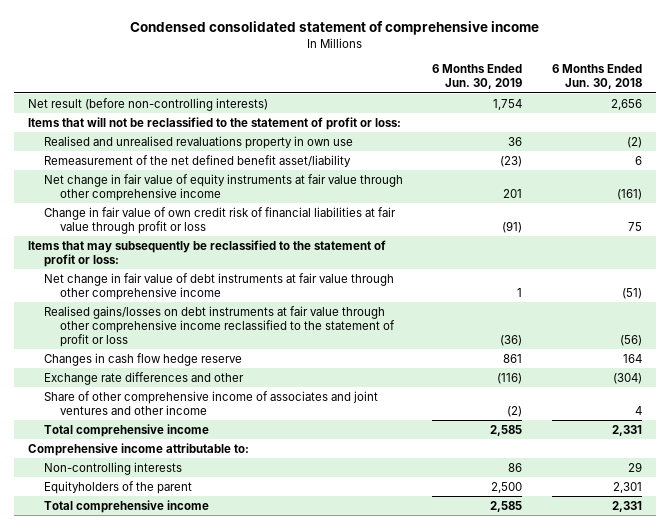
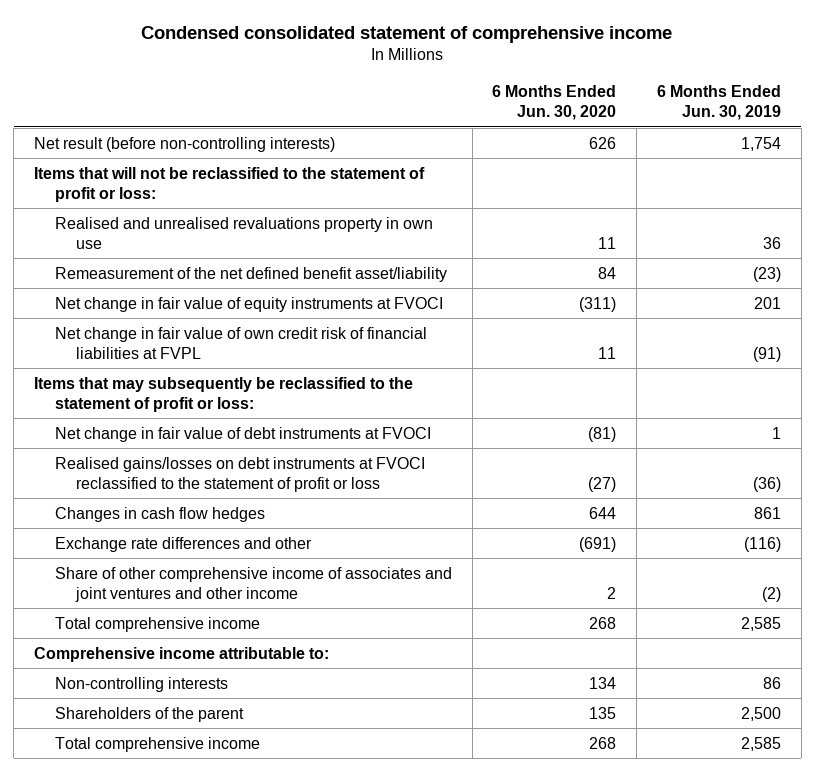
[551,64,642,90] 6 Months Ended Jun. 30, 2018 -> none
none -> [492,85,617,121] 6 Months Ended Jun. 30, 2020
[44,173,404,201] Net change in fair value of equity instruments at fair value through other comprehensive income -> [54,296,443,312] Net change in fair value of equity instruments at FVOCI
[44,206,397,234] Change in fair value of own credit risk of financial liabilities at fair value through profit or loss -> [54,326,427,359] Net change in fair value of own credit risk of financial liabilities at FVPL
[44,272,395,300] Net change in fair value of debt instruments at fair value through other comprehensive income -> [54,426,431,442] Net change in fair value of debt instruments at FVOCI
[44,305,395,347] Realised gains/losses on debt instruments at fair value through other comprehensive income reclassified to the statement of profit or loss -> [54,456,425,492] Realised gains/losses on debt instruments at FVOCI reclassified to the statement of profit or loss
[44,352,243,366] Changes in cash flow hedge reserve -> [54,506,265,522] Changes in cash flow hedges
[44,480,193,494] Equityholders of the parent -> [54,706,244,722] Shareholders of the parent

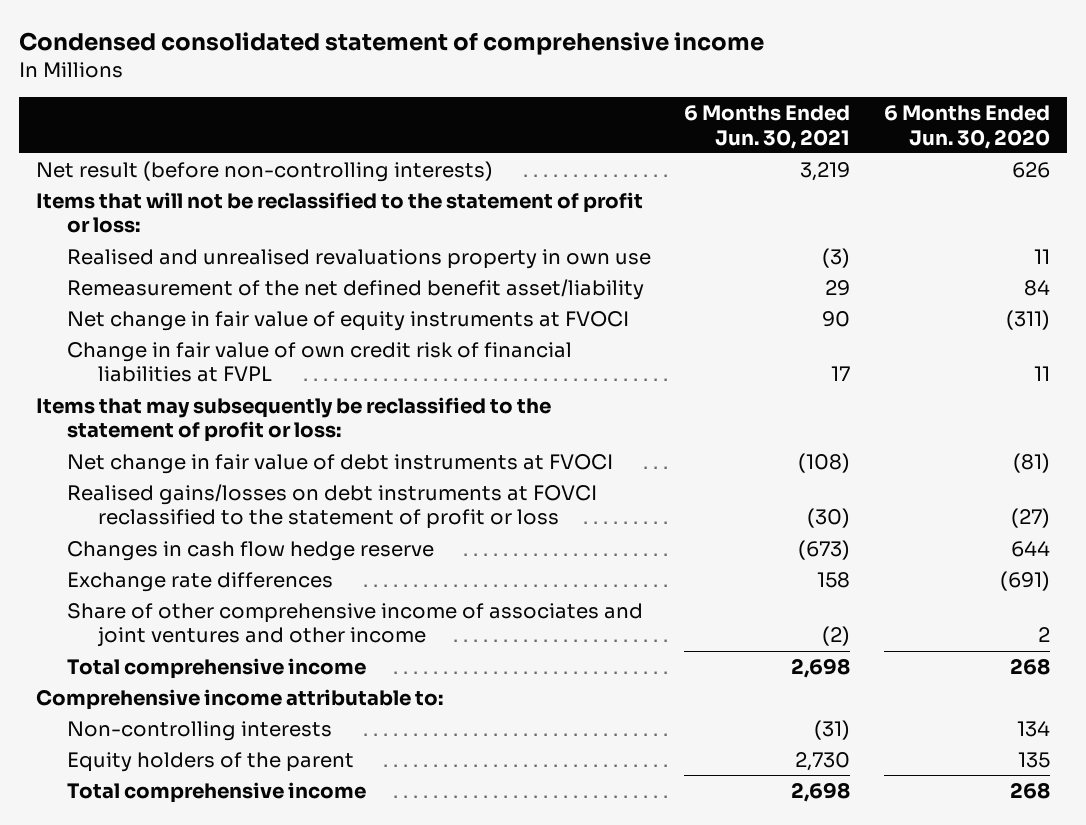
[656,85,781,121] 6 Months Ended Jun. 30, 2019 -> none
none -> [684,105,851,149] 6 Months Ended Jun. 30, 2021
[54,326,427,359] Net change in fair value of own credit risk of financial liabilities at FVPL -> [66,341,572,383] Change in fair value of own credit risk of financial liabilities at FVPL
[54,456,425,492] Realised gains/losses on debt instruments at FVOCI reclassified to the statement of profit or loss -> [66,483,597,530] Realised gains/losses on debt instruments at FOVCI reclassified to the statement of profit or loss
[54,506,265,522] Changes in cash flow hedges -> [66,540,434,561] Changes in cash flow hedge reserve
[54,536,312,552] Exchange rate differences and other -> [66,571,333,592] Exchange rate differences
[54,706,244,722] Shareholders of the parent -> [66,751,354,772] Equity holders of the parent

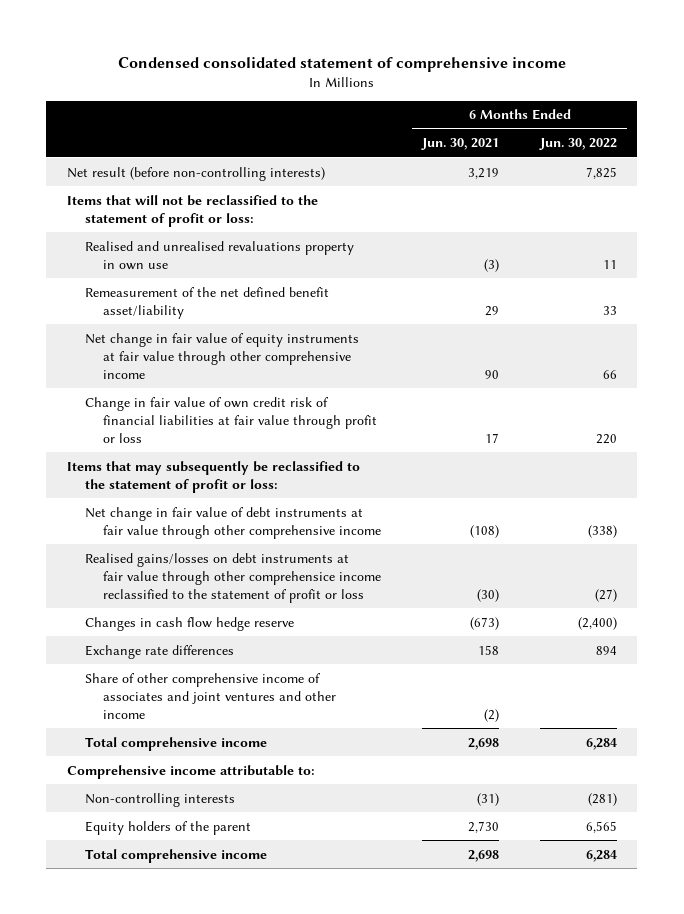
[883,105,1050,149] 6 Months Ended Jun. 30, 2020 -> none
none -> [539,138,618,151] Jun. 30, 2022
[66,310,629,331] Net change in fair value of equity instruments at FVOCI -> [84,332,359,379] Net change in fair value of equity instruments at fair value through other comprehensive income
[66,341,572,383] Change in fair value of own credit risk of financial liabilities at FVPL -> [84,396,378,443] Change in fair value of own credit risk of financial liabilities at fair value through profit or loss
[66,453,613,474] Net change in fair value of debt instruments at FVOCI -> [84,506,382,539] Net change in fair value of debt instruments at fair value through other comprehensive income
[66,483,597,530] Realised gains/losses on debt instruments at FOVCI reclassified to the statement of profit or loss -> [84,552,382,603] Realised gains/losses on debt instruments at fair value through other comprehensice income reclassified to the statement of profit or loss

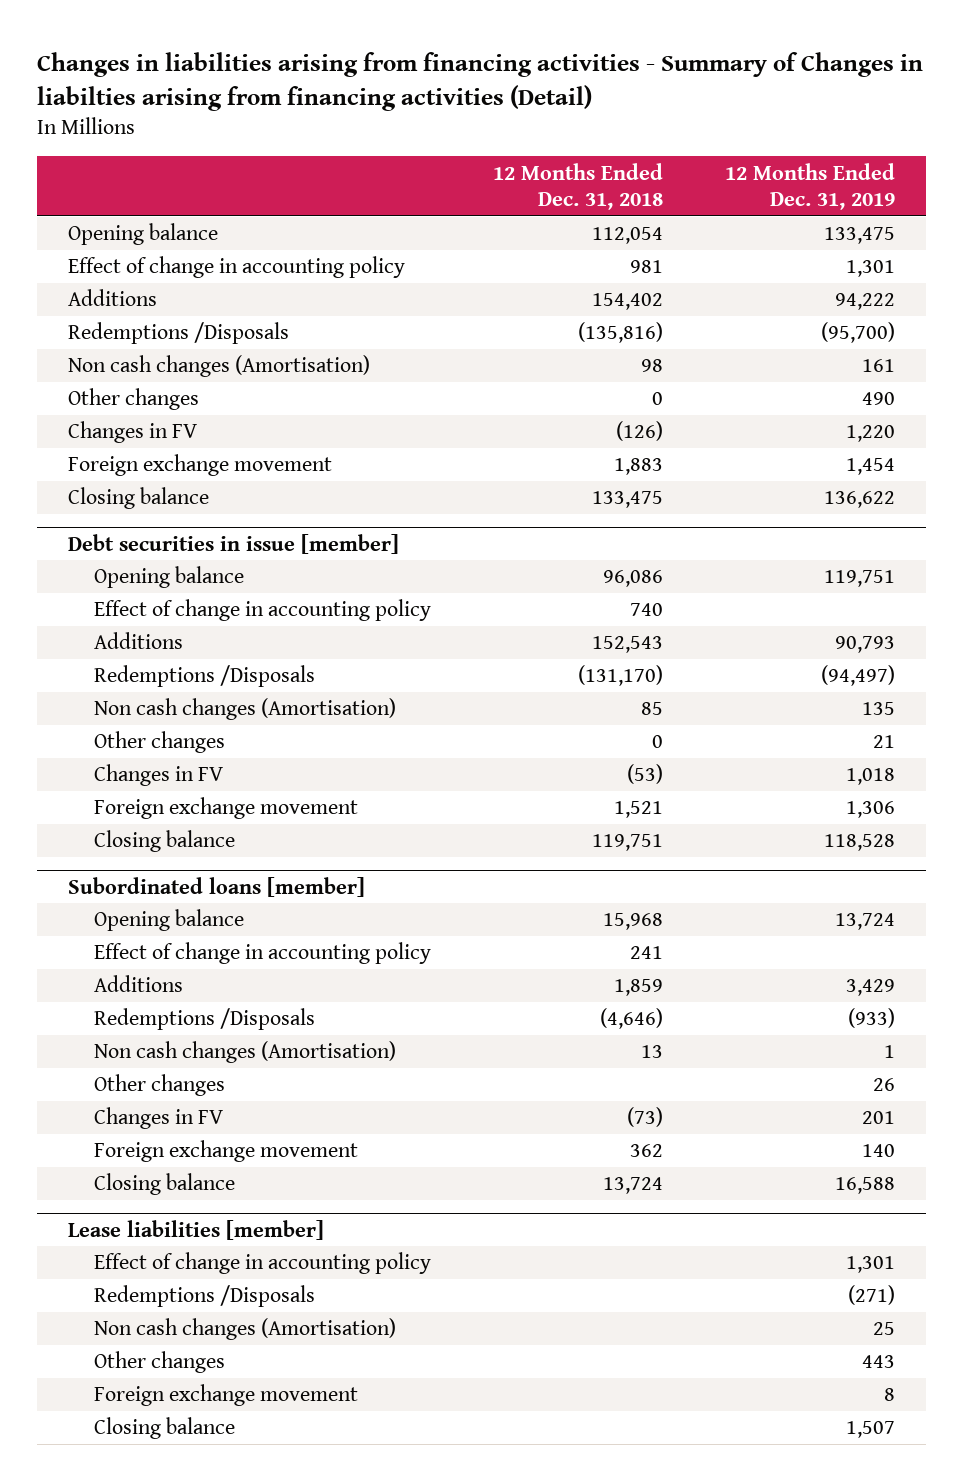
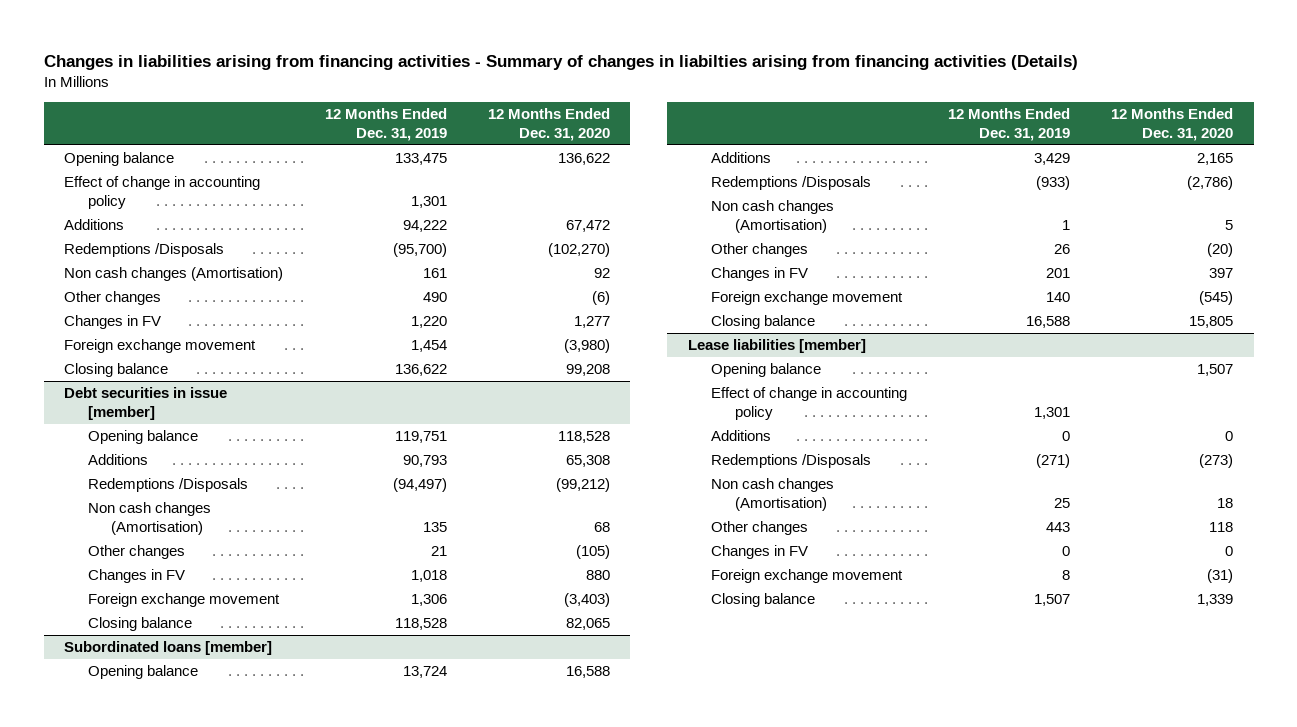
[36,51,923,111] Changes in liabilities arising from financing activities - Summary of Changes in liabilties arising from financing activities (Detail) -> [43,54,1078,70] Changes in liabilities arising from financing activities - Summary of changes in liabilties arising from financing activities (Details)
[492,162,663,211] 12 Months Ended Dec. 31, 2018 -> none
none -> [487,107,610,141] 12 Months Ended Dec. 31, 2020
[93,599,431,622] Effect of change in accounting policy -> none
[93,942,431,965] Effect of change in accounting policy -> none
none -> [711,363,822,378] Opening balance
none -> [711,430,772,442] Additions
none -> [711,545,809,560] Changes in FV

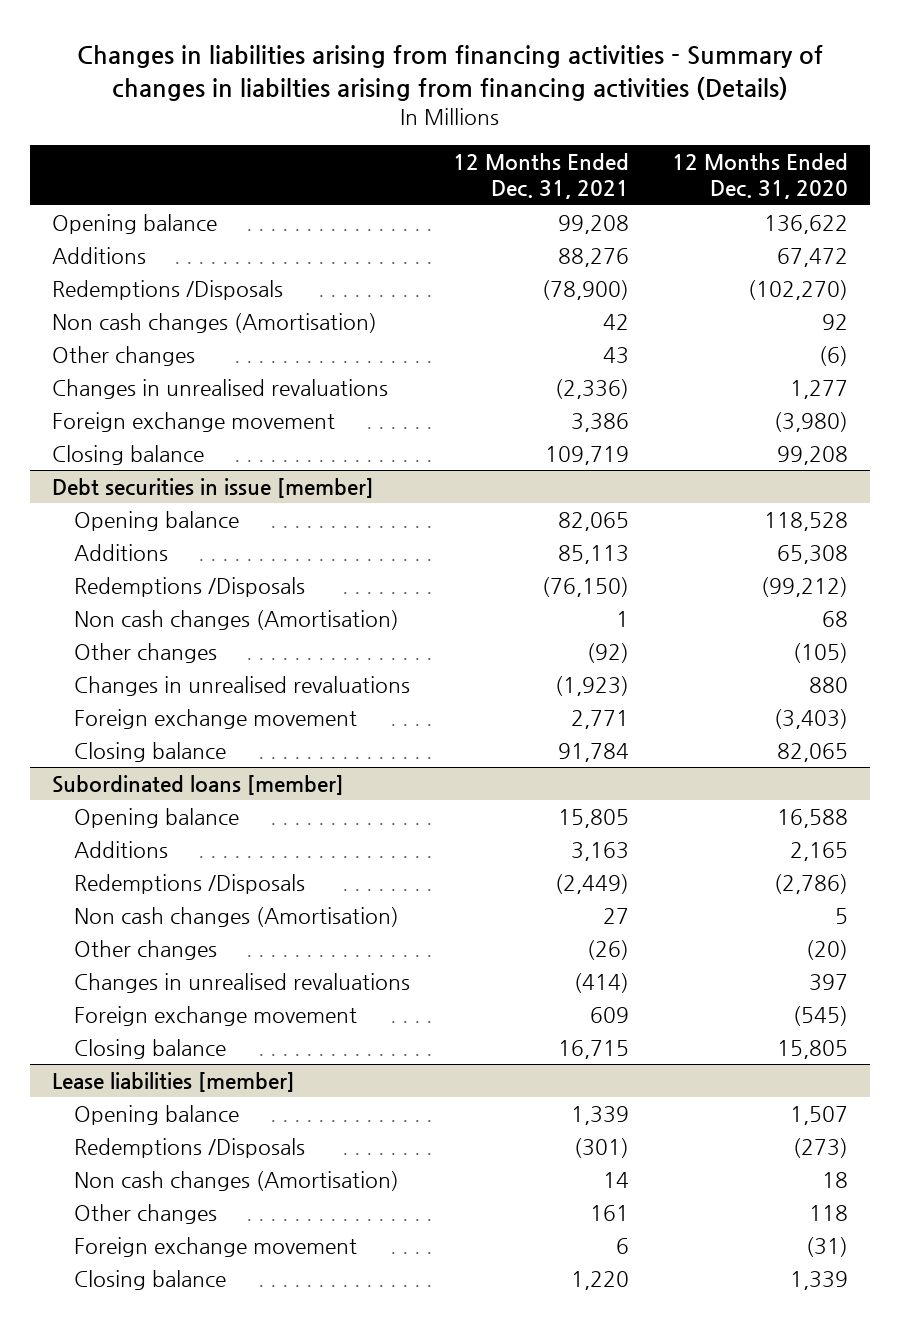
[324,107,447,141] 12 Months Ended Dec. 31, 2019 -> none
none -> [453,153,630,200] 12 Months Ended Dec. 31, 2021
[64,176,261,210] Effect of change in accounting policy -> none
[64,315,162,330] Changes in FV -> [51,379,388,400] Changes in unrealised revaluations
[87,569,185,584] Changes in FV -> [74,676,411,697] Changes in unrealised revaluations
[711,267,809,282] Changes in FV -> [74,973,411,994] Changes in unrealised revaluations
[711,387,908,421] Effect of change in accounting policy -> none
[711,430,772,442] Additions -> none
[711,545,809,560] Changes in FV -> none

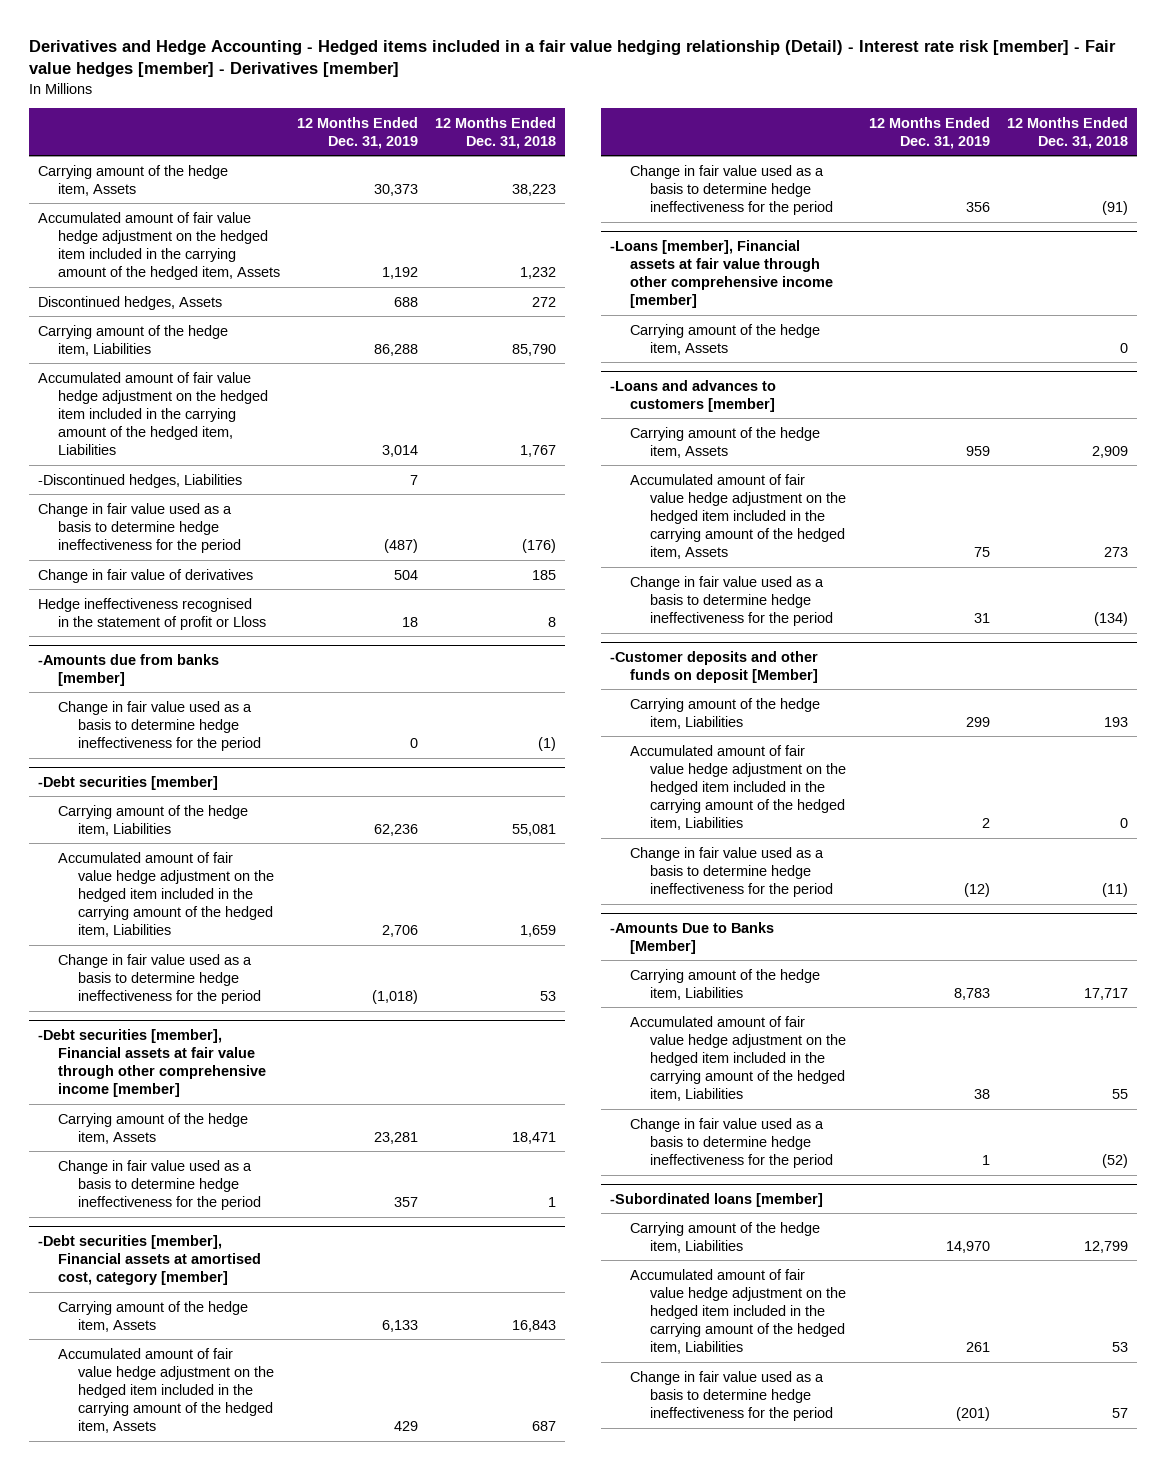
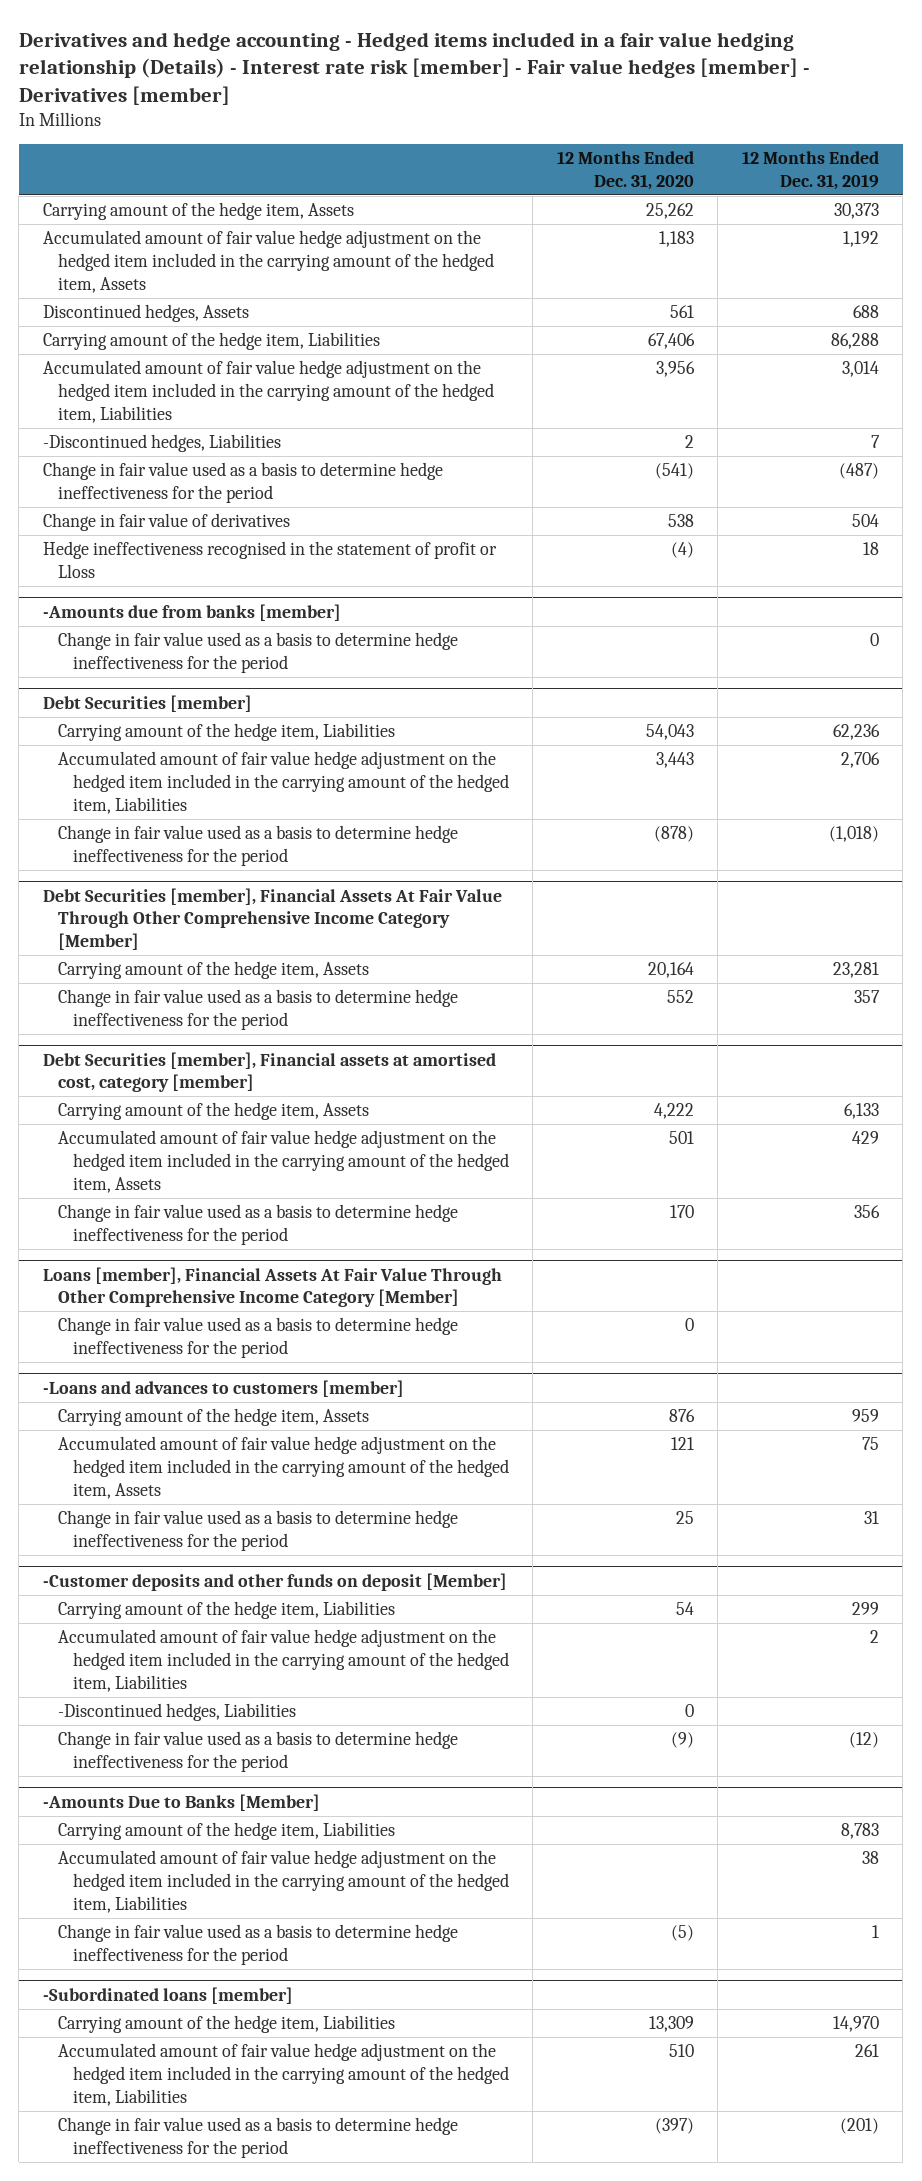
[29,39,1117,78] Derivatives and Hedge Accounting - Hedged items included in a fair value hedging relationship (Detail) - Interest rate risk [member] - Fair value hedges [member] - Derivatives [member] -> [18,31,810,105] Derivatives and hedge accounting - Hedged items included in a fair value hedging relationship (Details) - Interest rate risk [member] - Fair value hedges [member] - Derivatives [member]
[435,116,557,149] 12 Months Ended Dec. 31, 2018 -> none
none -> [556,150,694,190] 12 Months Ended Dec. 31, 2020
[37,775,218,790] -Debt securities [member] -> [42,694,252,712] Debt Securities [member]
[37,1028,266,1098] -Debt securities [member], Financial assets at fair value through other comprehensive income [member] -> [42,887,502,951] Debt Securities [member], Financial Assets At Fair Value Through Other Comprehensive Income Category [Member]
[37,1234,261,1285] -Debt securities [member], Financial assets at amortised cost, category [member] -> [42,1051,496,1093] Debt Securities [member], Financial assets at amortised cost, category [member]
[629,323,820,355] Carrying amount of the hedge item, Assets -> none
[609,239,833,309] -Loans [member], Financial assets at fair value through other comprehensive income [member] -> [42,1266,502,1308] Loans [member], Financial Assets At Fair Value Through Other Comprehensive Income Category [Member]
none -> [57,1317,458,1359] Change in fair value used as a basis to determine hedge ineffectiveness for the period
none -> [57,1703,296,1722] -Discontinued hedges, Liabilities

